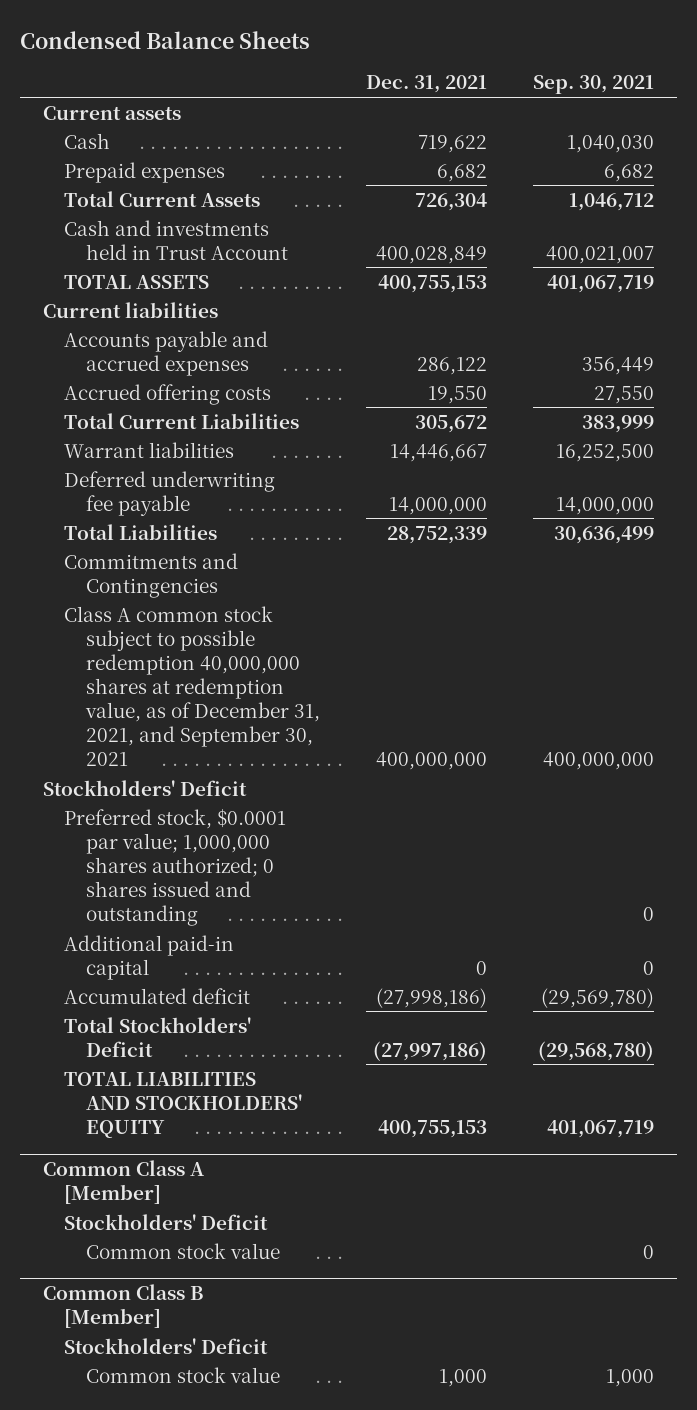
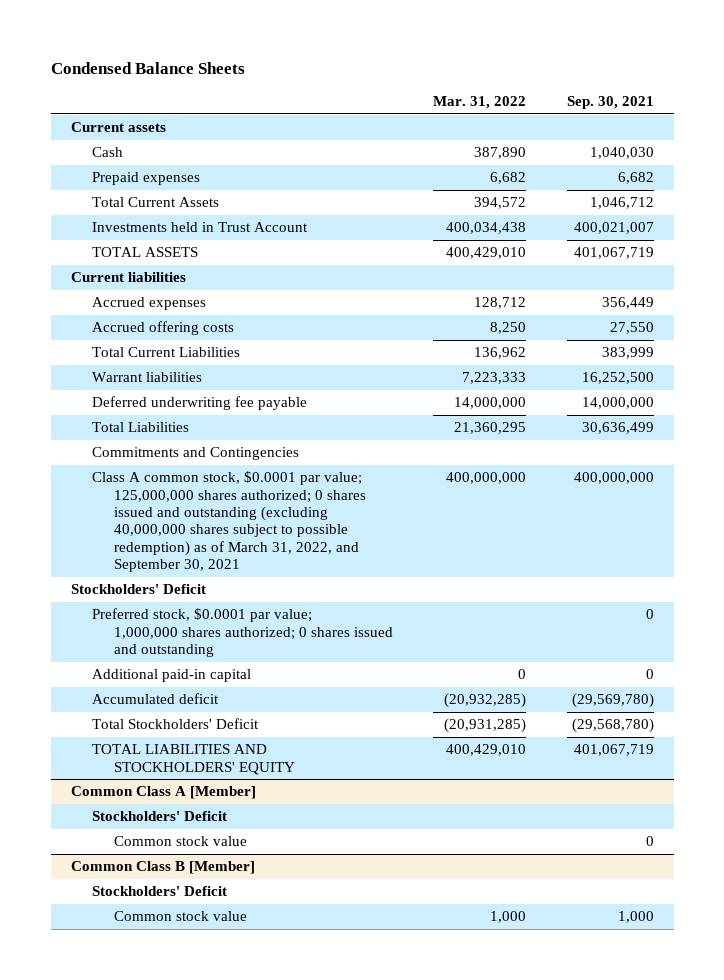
[365,75,487,94] Dec. 31, 2021 -> none
none -> [433,96,527,110] Mar. 31, 2022
[64,219,288,260] Cash and investments held in Trust Account -> [92,222,309,233] Investments held in Trust Account
[64,330,269,376] Accounts payable and accrued expenses -> [92,297,207,311] Accrued expenses
[64,605,320,767] Class A common stock subject to possible redemption 40,000,000 shares at redemption value, as of December 31, 2021, and September 30, 2021 -> [92,471,367,573] Class A common stock, $0.0001 par value; 125,000,000 shares authorized; 0 shares issued and outstanding (excluding 40,000,000 shares subject to possible redemption) as of March 31, 2022, and September 30, 2021

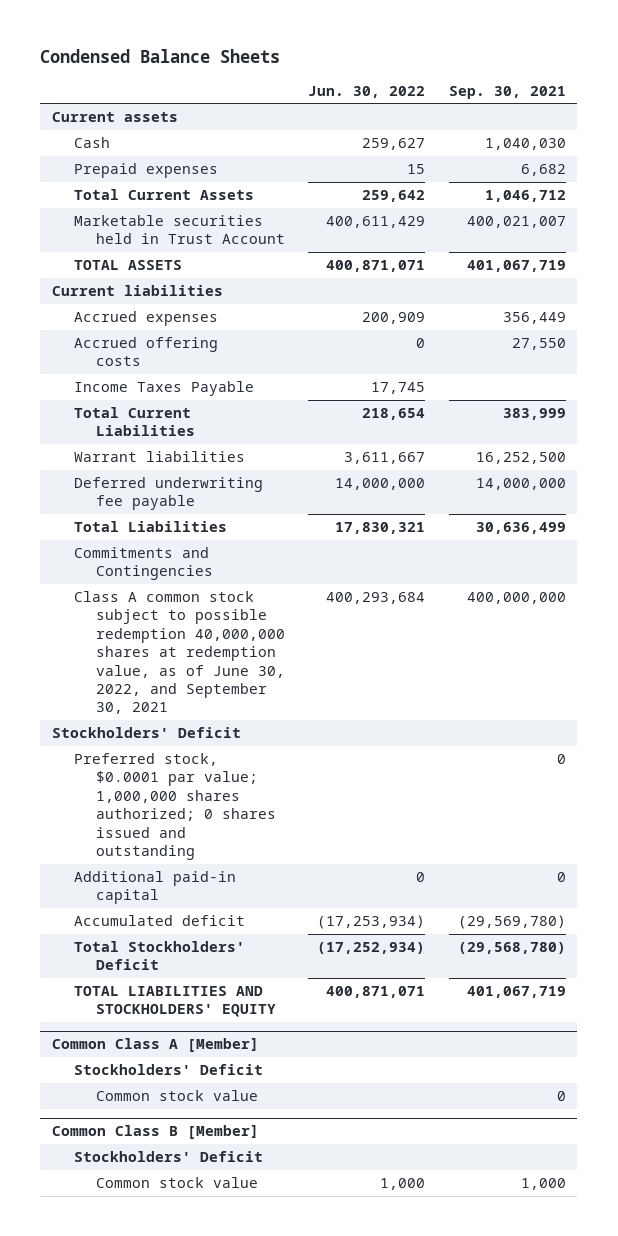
[433,96,527,110] Mar. 31, 2022 -> none
none -> [308,85,426,98] Jun. 30, 2022
[92,222,309,233] Investments held in Trust Account -> [73,215,285,245] Marketable securities held in Trust Account
none -> [73,381,254,397] Income Taxes Payable
[92,471,367,573] Class A common stock, $0.0001 par value; 125,000,000 shares authorized; 0 shares issued and outstanding (excluding 40,000,000 shares subject to possible redemption) as of March 31, 2022, and September 30, 2021 -> [73,591,285,715] Class A common stock subject to possible redemption 40,000,000 shares at redemption value, as of June 30, 2022, and September 30, 2021

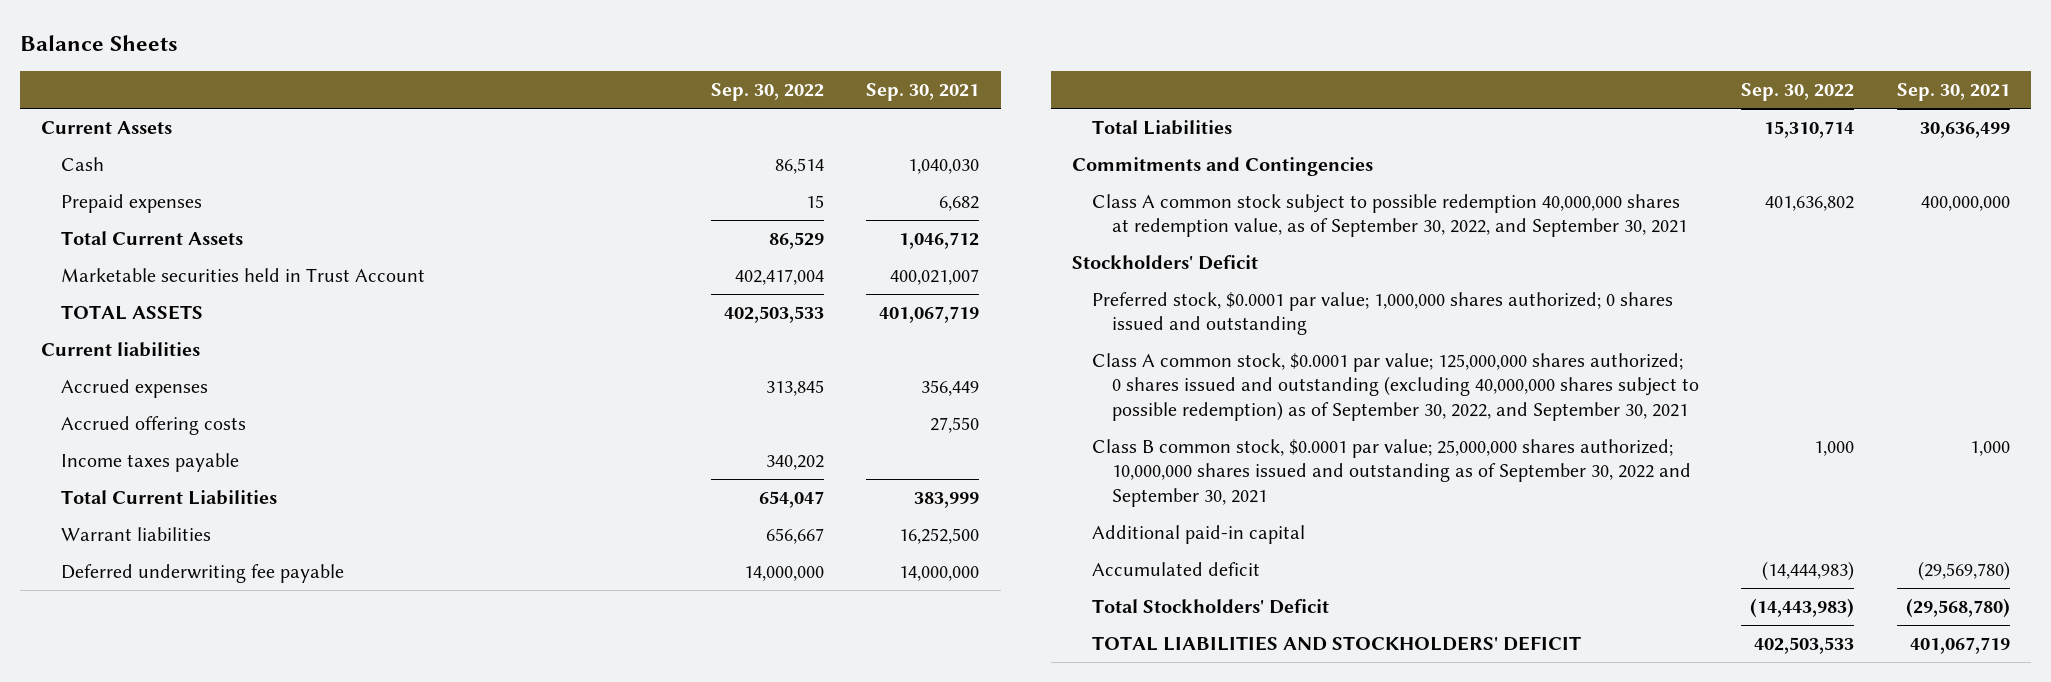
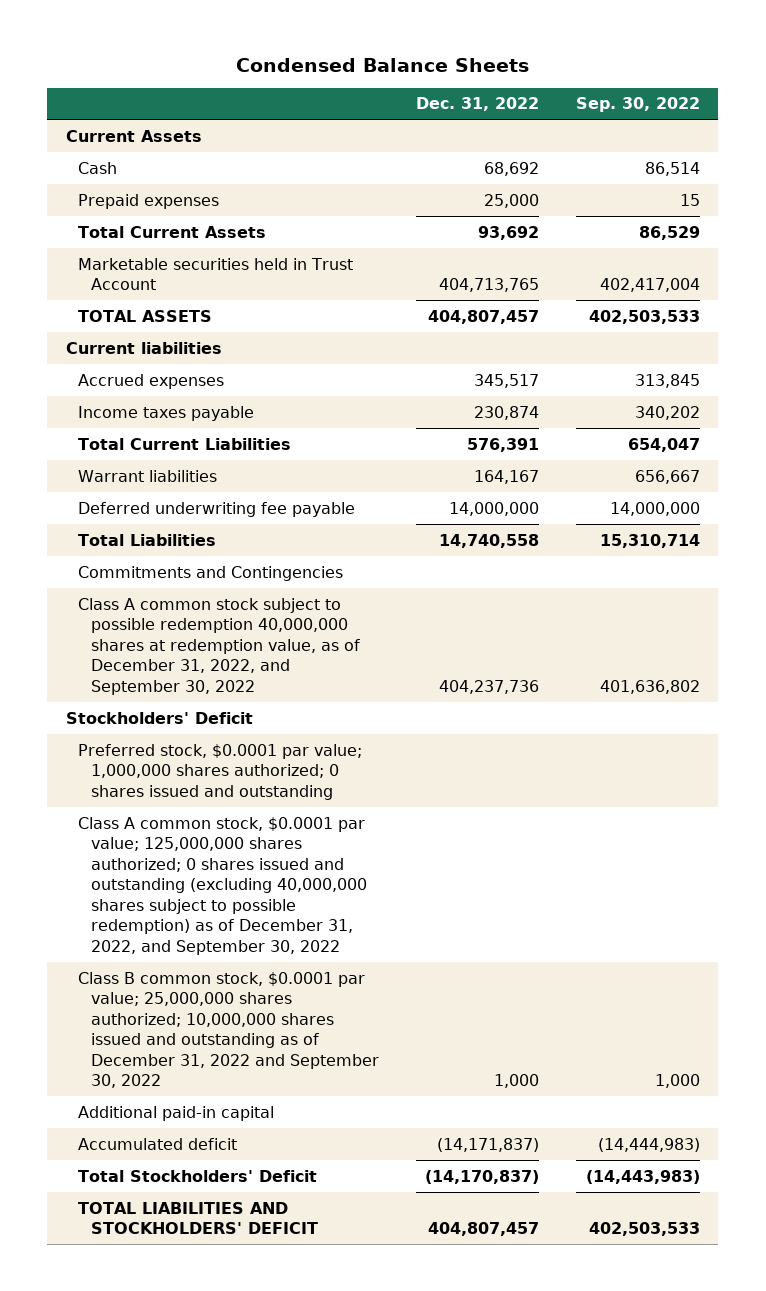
[20,35,179,52] Balance Sheets -> [235,57,529,72] Condensed Balance Sheets
[866,83,980,102] Sep. 30, 2021 -> none
none -> [416,97,540,112] Dec. 31, 2022
[61,416,247,436] Accrued offering costs -> none
[1091,194,1687,238] Class A common stock subject to possible redemption 40,000,000 shares at redemption value, as of September 30, 2022, and September 30, 2021 -> [78,597,361,695] Class A common stock subject to possible redemption 40,000,000 shares at redemption value, as of December 31, 2022, and September 30, 2022
[1091,353,1699,421] Class A common stock, $0.0001 par value; 125,000,000 shares authorized; 0 shares issued and outstanding (excluding 40,000,000 shares subject to possible redemption) as of September 30, 2022, and September 30, 2021 -> [78,816,368,955] Class A common stock, $0.0001 par value; 125,000,000 shares authorized; 0 shares issued and outstanding (excluding 40,000,000 shares subject to possible redemption) as of December 31, 2022, and September 30, 2022
[1091,439,1691,507] Class B common stock, $0.0001 par value; 25,000,000 shares authorized; 10,000,000 shares issued and outstanding as of September 30, 2022 and September 30, 2021 -> [78,971,380,1089] Class B common stock, $0.0001 par value; 25,000,000 shares authorized; 10,000,000 shares issued and outstanding as of December 31, 2022 and September 30, 2022

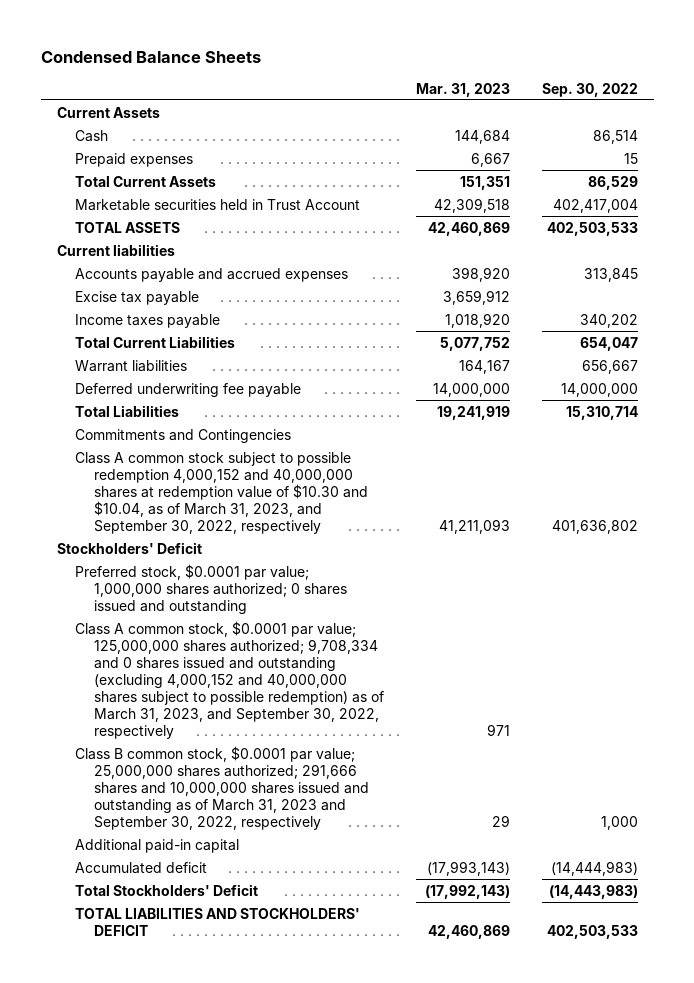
[416,97,540,112] Dec. 31, 2022 -> none
none -> [415,82,510,97] Mar. 31, 2023
[78,373,225,389] Accrued expenses -> [75,267,349,282] Accounts payable and accrued expenses
none -> [75,290,200,305] Excise tax payable
[78,597,361,695] Class A common stock subject to possible redemption 40,000,000 shares at redemption value, as of December 31, 2022, and September 30, 2022 -> [75,451,368,534] Class A common stock subject to possible redemption 4,000,152 and 40,000,000 shares at redemption value of $10.30 and $10.04, as of March 31, 2023, and September 30, 2022, respectively
[78,816,368,955] Class A common stock, $0.0001 par value; 125,000,000 shares authorized; 0 shares issued and outstanding (excluding 40,000,000 shares subject to possible redemption) as of December 31, 2022, and September 30, 2022 -> [75,620,384,740] Class A common stock, $0.0001 par value; 125,000,000 shares authorized; 9,708,334 and 0 shares issued and outstanding (excluding 4,000,152 and 40,000,000 shares subject to possible redemption) as of March 31, 2023, and September 30, 2022, respectively
[78,971,380,1089] Class B common stock, $0.0001 par value; 25,000,000 shares authorized; 10,000,000 shares issued and outstanding as of December 31, 2022 and September 30, 2022 -> [75,745,369,830] Class B common stock, $0.0001 par value; 25,000,000 shares authorized; 291,666 shares and 10,000,000 shares issued and outstanding as of March 31, 2023 and September 30, 2022, respectively

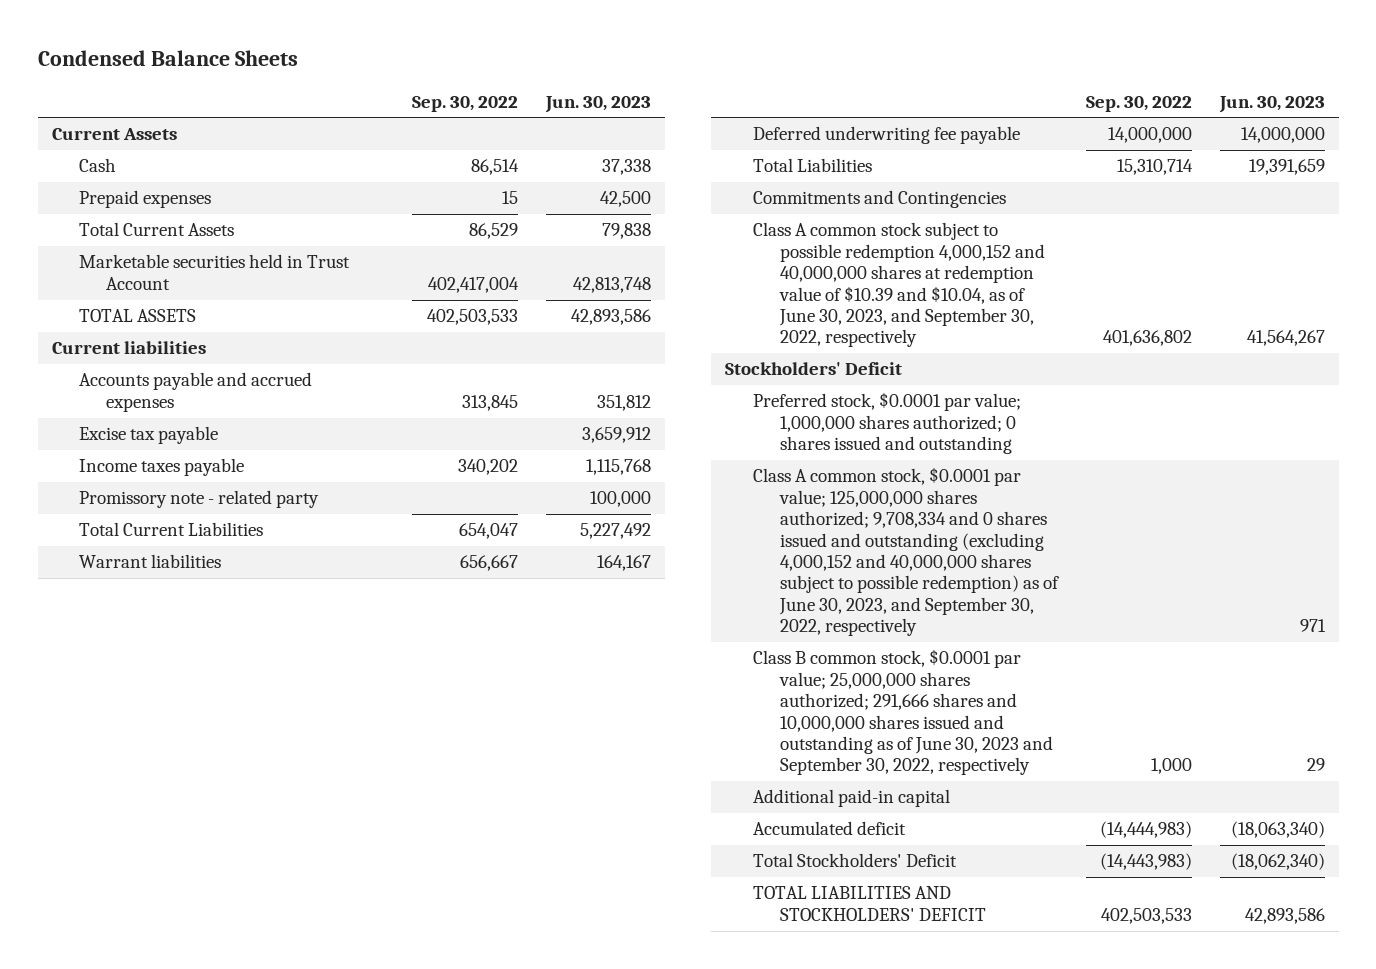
[415,82,510,97] Mar. 31, 2023 -> none
none -> [545,95,652,113] Jun. 30, 2023
none -> [78,490,319,509] Promissory note - related party
[75,451,368,534] Class A common stock subject to possible redemption 4,000,152 and 40,000,000 shares at redemption value of $10.30 and $10.04, as of March 31, 2023, and September 30, 2022, respectively -> [752,222,1046,348] Class A common stock subject to possible redemption 4,000,152 and 40,000,000 shares at redemption value of $10.39 and $10.04, as of June 30, 2023, and September 30, 2022, respectively
[75,620,384,740] Class A common stock, $0.0001 par value; 125,000,000 shares authorized; 9,708,334 and 0 shares issued and outstanding (excluding 4,000,152 and 40,000,000 shares subject to possible redemption) as of March 31, 2023, and September 30, 2022, respectively -> [752,467,1060,637] Class A common stock, $0.0001 par value; 125,000,000 shares authorized; 9,708,334 and 0 shares issued and outstanding (excluding 4,000,152 and 40,000,000 shares subject to possible redemption) as of June 30, 2023, and September 30, 2022, respectively
[75,745,369,830] Class B common stock, $0.0001 par value; 25,000,000 shares authorized; 291,666 shares and 10,000,000 shares issued and outstanding as of March 31, 2023 and September 30, 2022, respectively -> [752,649,1054,776] Class B common stock, $0.0001 par value; 25,000,000 shares authorized; 291,666 shares and 10,000,000 shares issued and outstanding as of June 30, 2023 and September 30, 2022, respectively

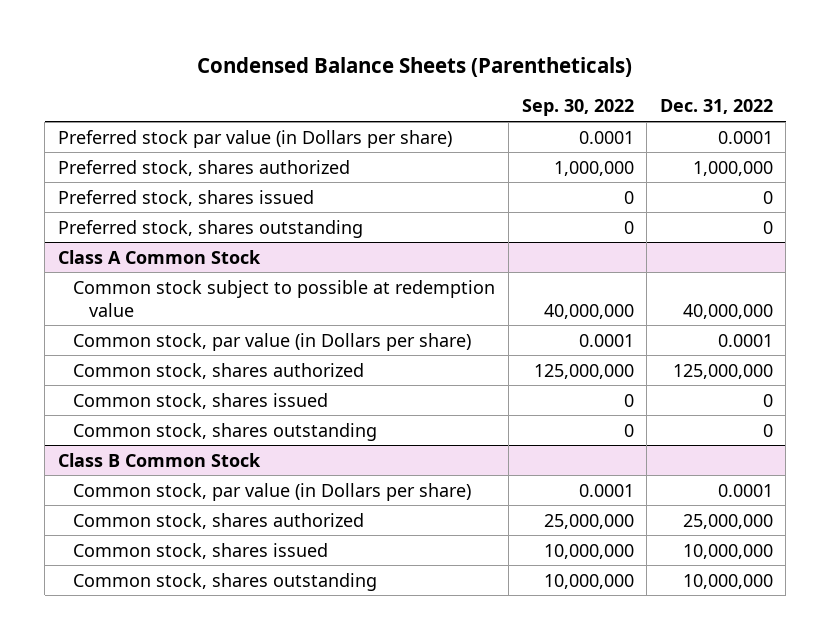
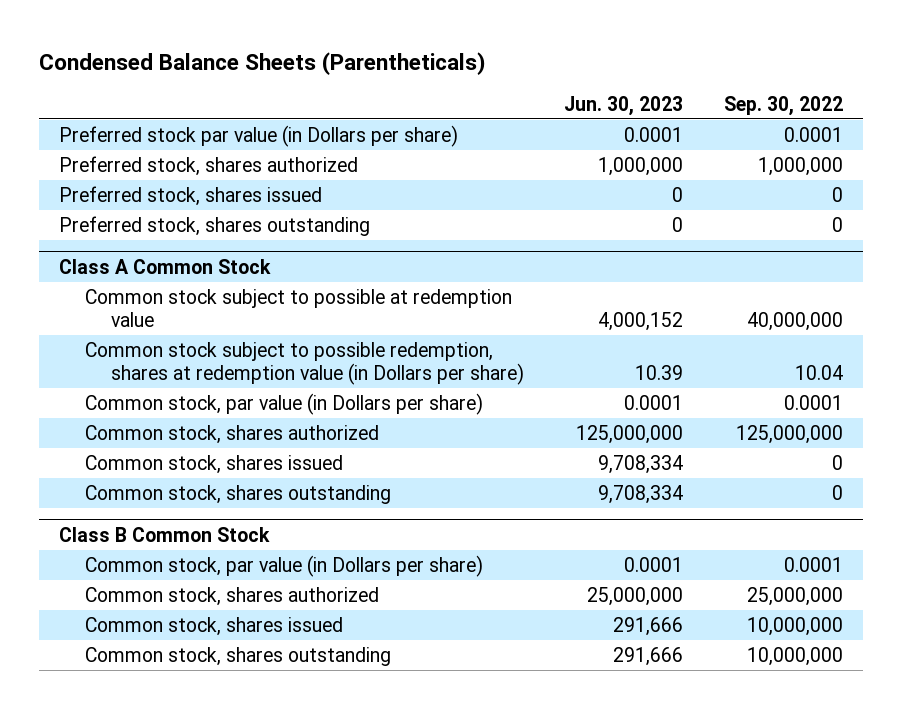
[659,99,773,115] Dec. 31, 2022 -> none
none -> [564,96,684,117] Jun. 30, 2023
none -> [85,341,524,386] Common stock subject to possible redemption, shares at redemption value (in Dollars per share)

